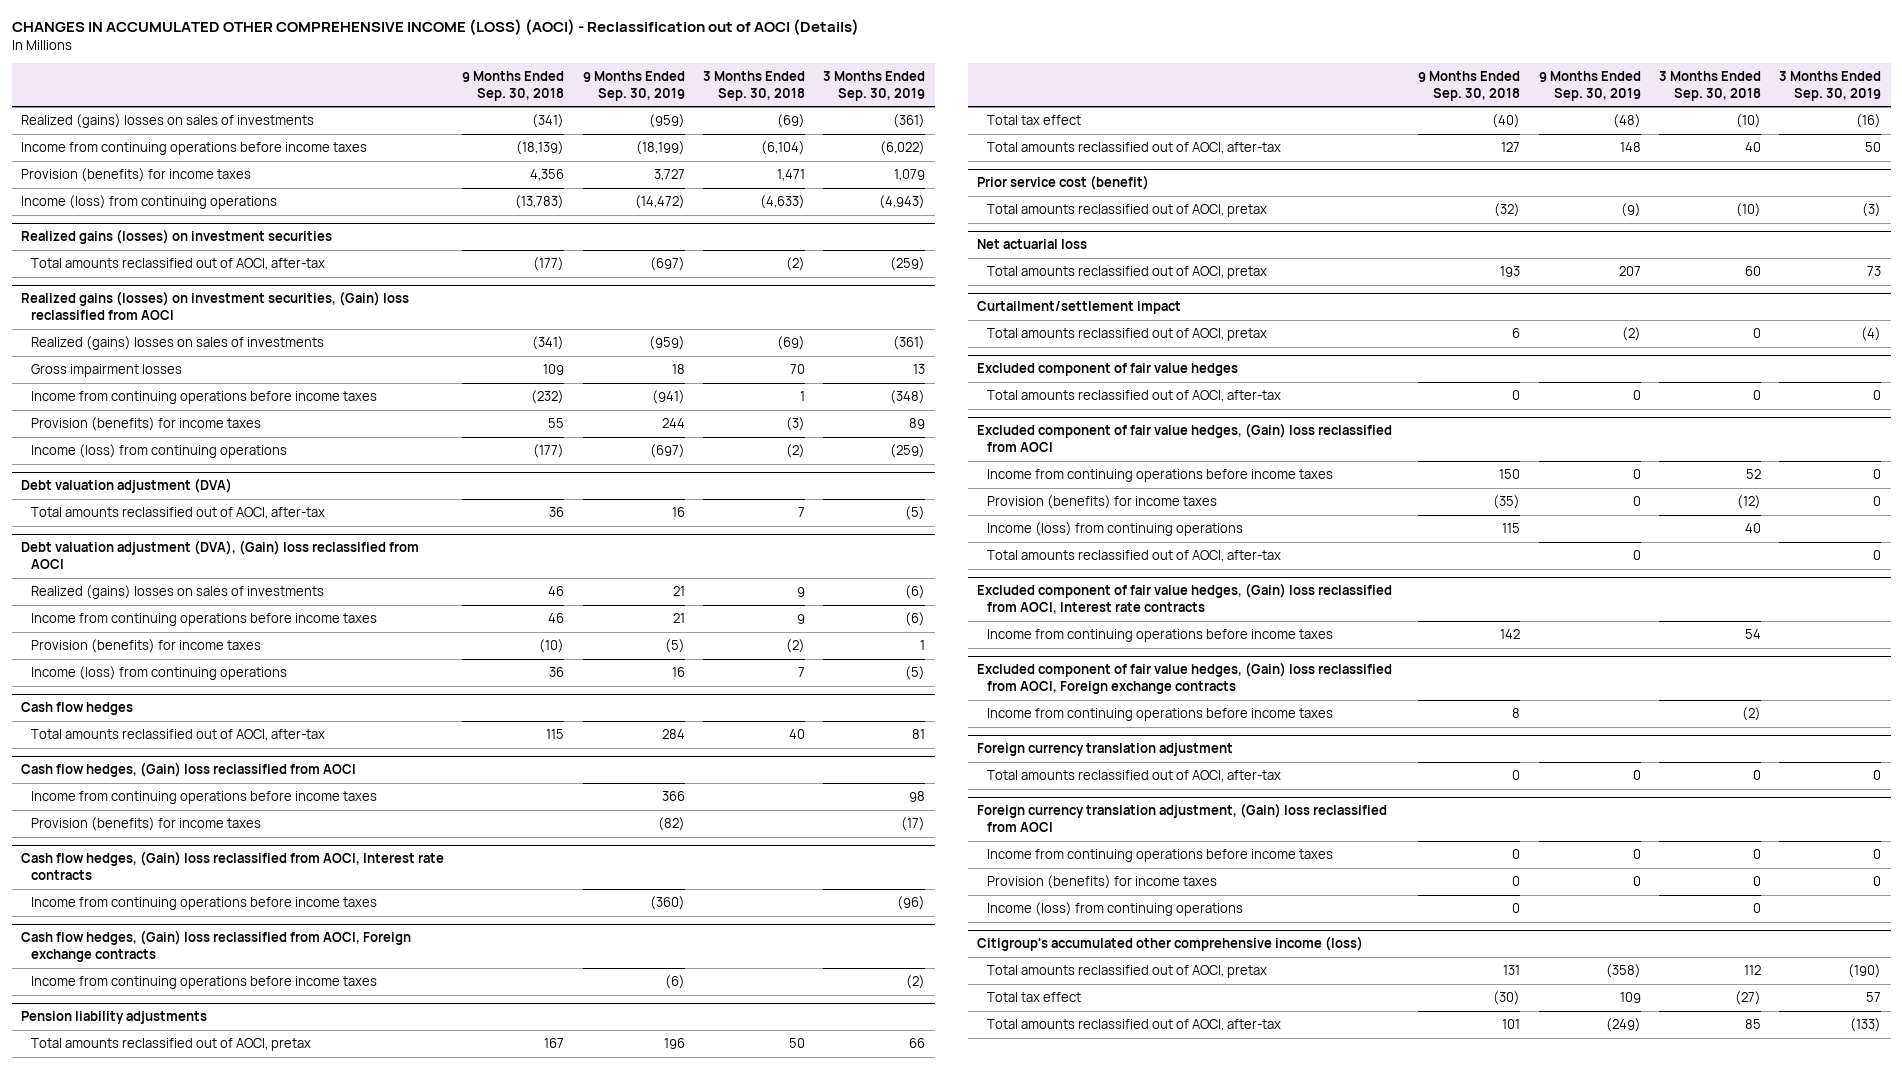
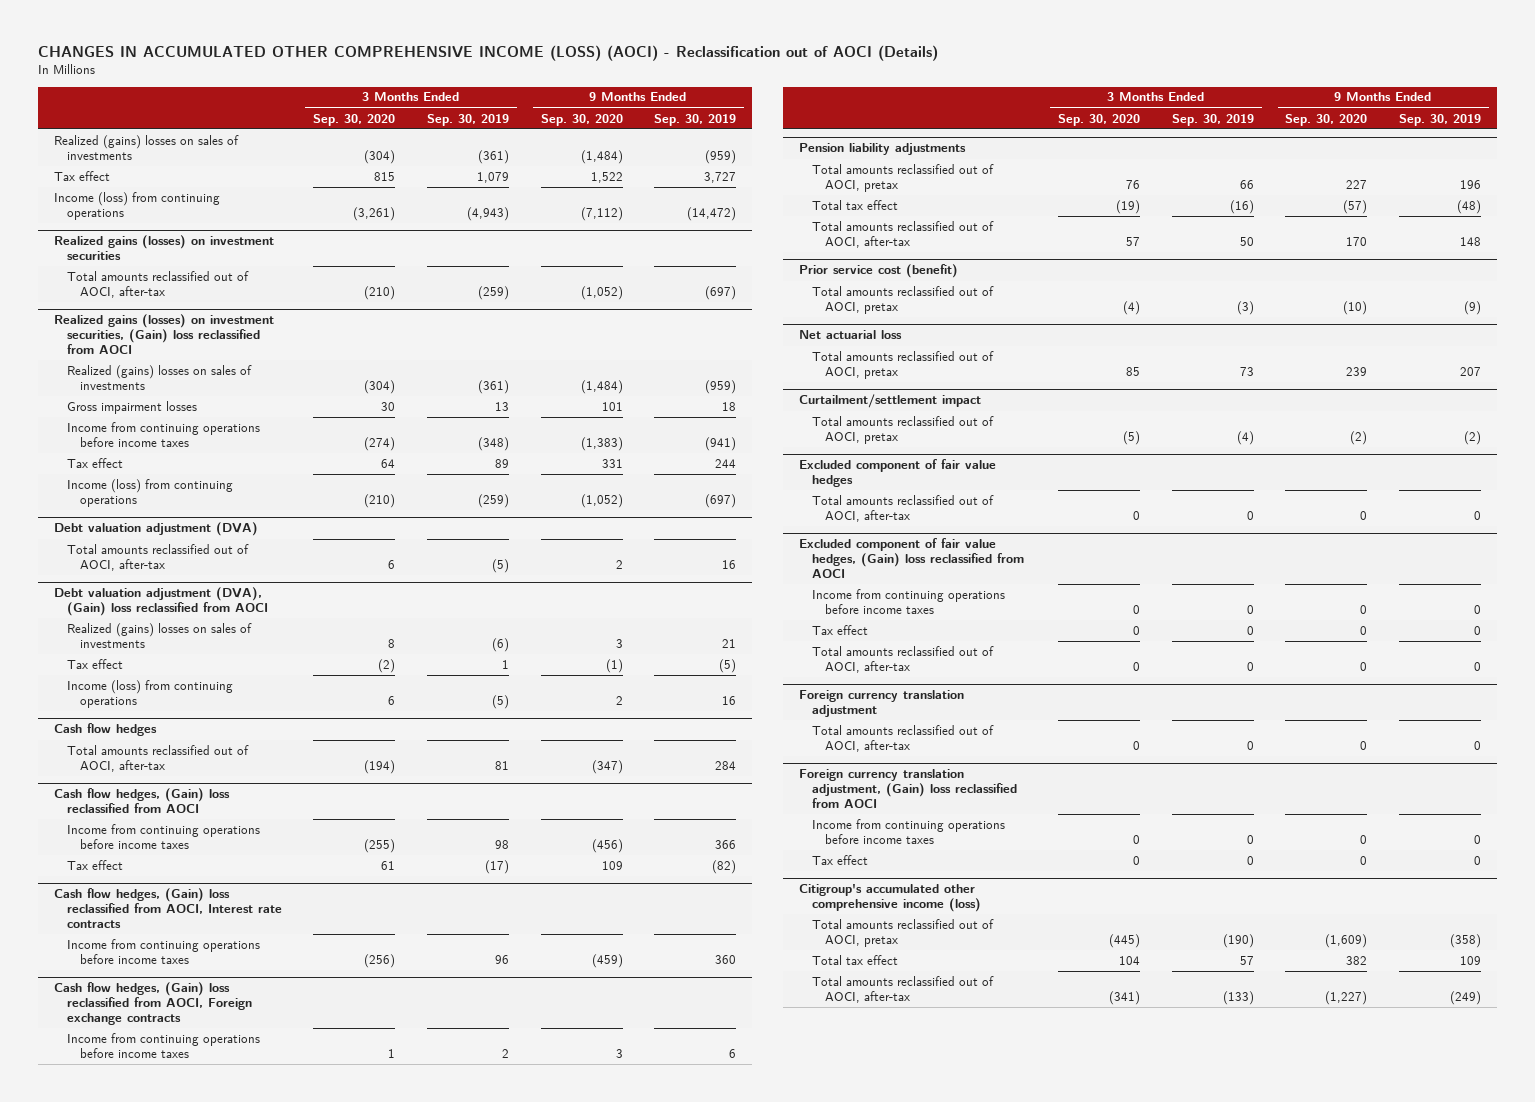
[462,71,565,101] 9 Months Ended Sep. 30, 2018 -> none
[702,71,805,101] 3 Months Ended Sep. 30, 2018 -> none
none -> [313,113,396,126] Sep. 30, 2020
none -> [540,113,623,126] Sep. 30, 2020
[20,142,367,156] Income from continuing operations before income taxes -> none
[20,168,251,183] Provision (benefits) for income taxes -> [53,170,110,181] Tax effect
[31,417,262,432] Provision (benefits) for income taxes -> [66,457,123,468] Tax effect
[31,613,378,627] Income from continuing operations before income taxes -> none
[31,639,262,654] Provision (benefits) for income taxes -> [66,658,123,669] Tax effect
[31,817,262,832] Provision (benefits) for income taxes -> [66,859,123,870] Tax effect
[649,896,685,911] (360) -> [715,954,737,964] 360
[897,896,926,911] (96) -> [494,954,509,964] 96
[664,975,685,990] (6) -> [729,1048,737,1058] 6
[906,975,926,990] (2) -> [501,1048,509,1058] 2
[987,522,1244,537] Income (loss) from continuing operations -> none
[987,495,1218,510] Provision (benefits) for income taxes -> [811,624,868,635] Tax effect
[976,583,1392,614] Excluded component of fair value hedges, (Gain) loss reclassified from AOCI, Interest rate contracts -> none
[987,629,1334,643] Income from continuing operations before income taxes -> none
[976,662,1392,694] Excluded component of fair value hedges, (Gain) loss reclassified from AOCI, Foreign exchange contracts -> none
[987,708,1334,722] Income from continuing operations before income taxes -> none
[987,902,1244,917] Income (loss) from continuing operations -> none
[987,875,1218,890] Provision (benefits) for income taxes -> [811,854,868,865] Tax effect

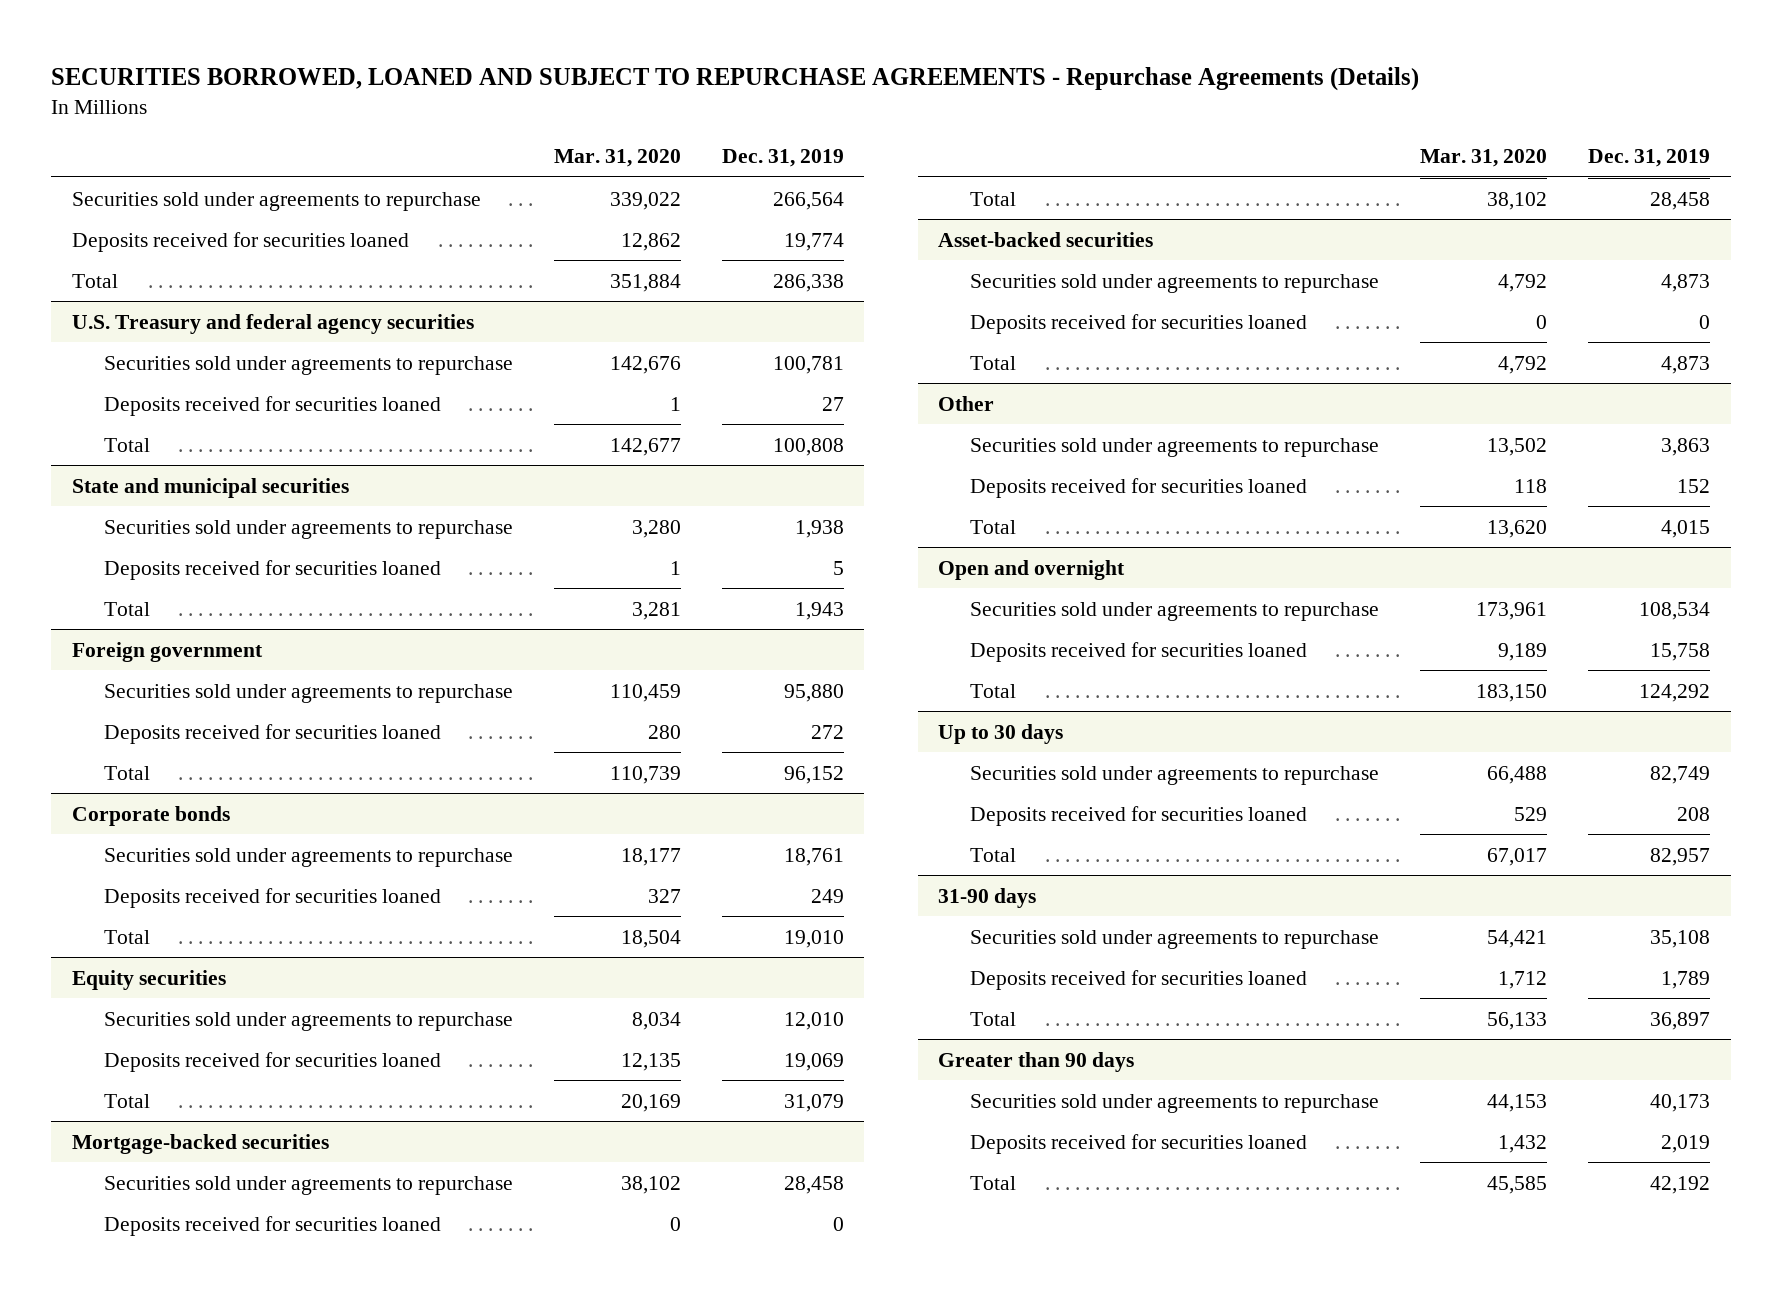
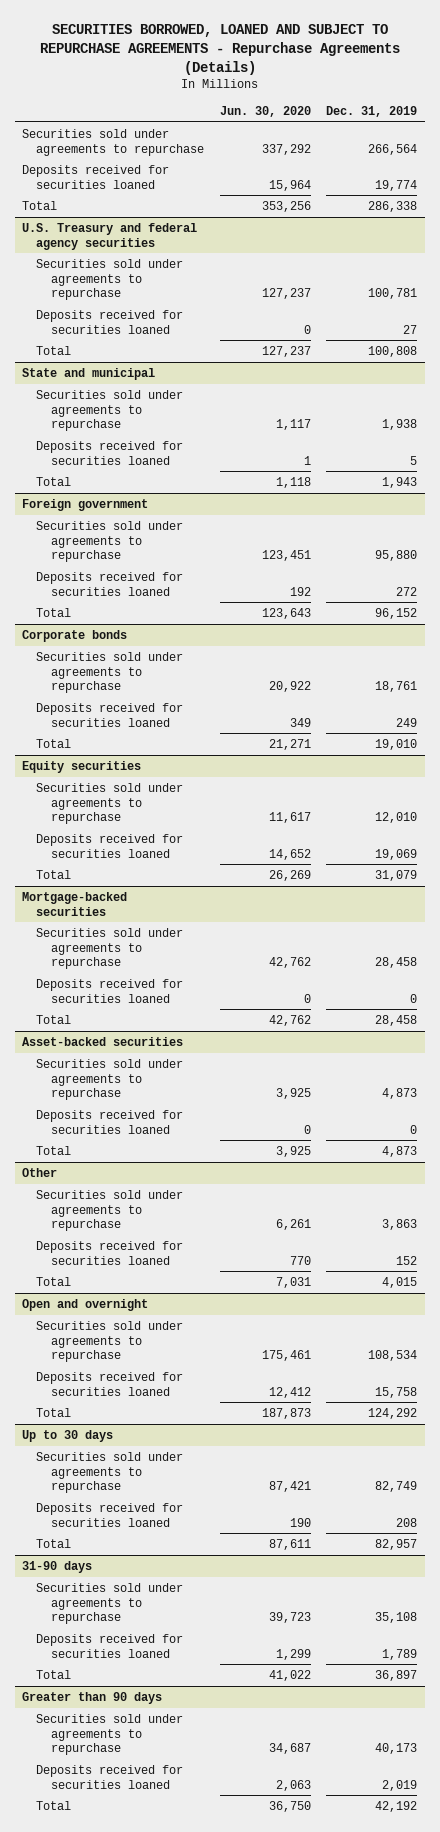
[553,148,681,167] Mar. 31, 2020 -> none
none -> [219,106,311,118] Jun. 30, 2020
[71,477,349,498] State and municipal securities -> [22,367,156,380] State and municipal

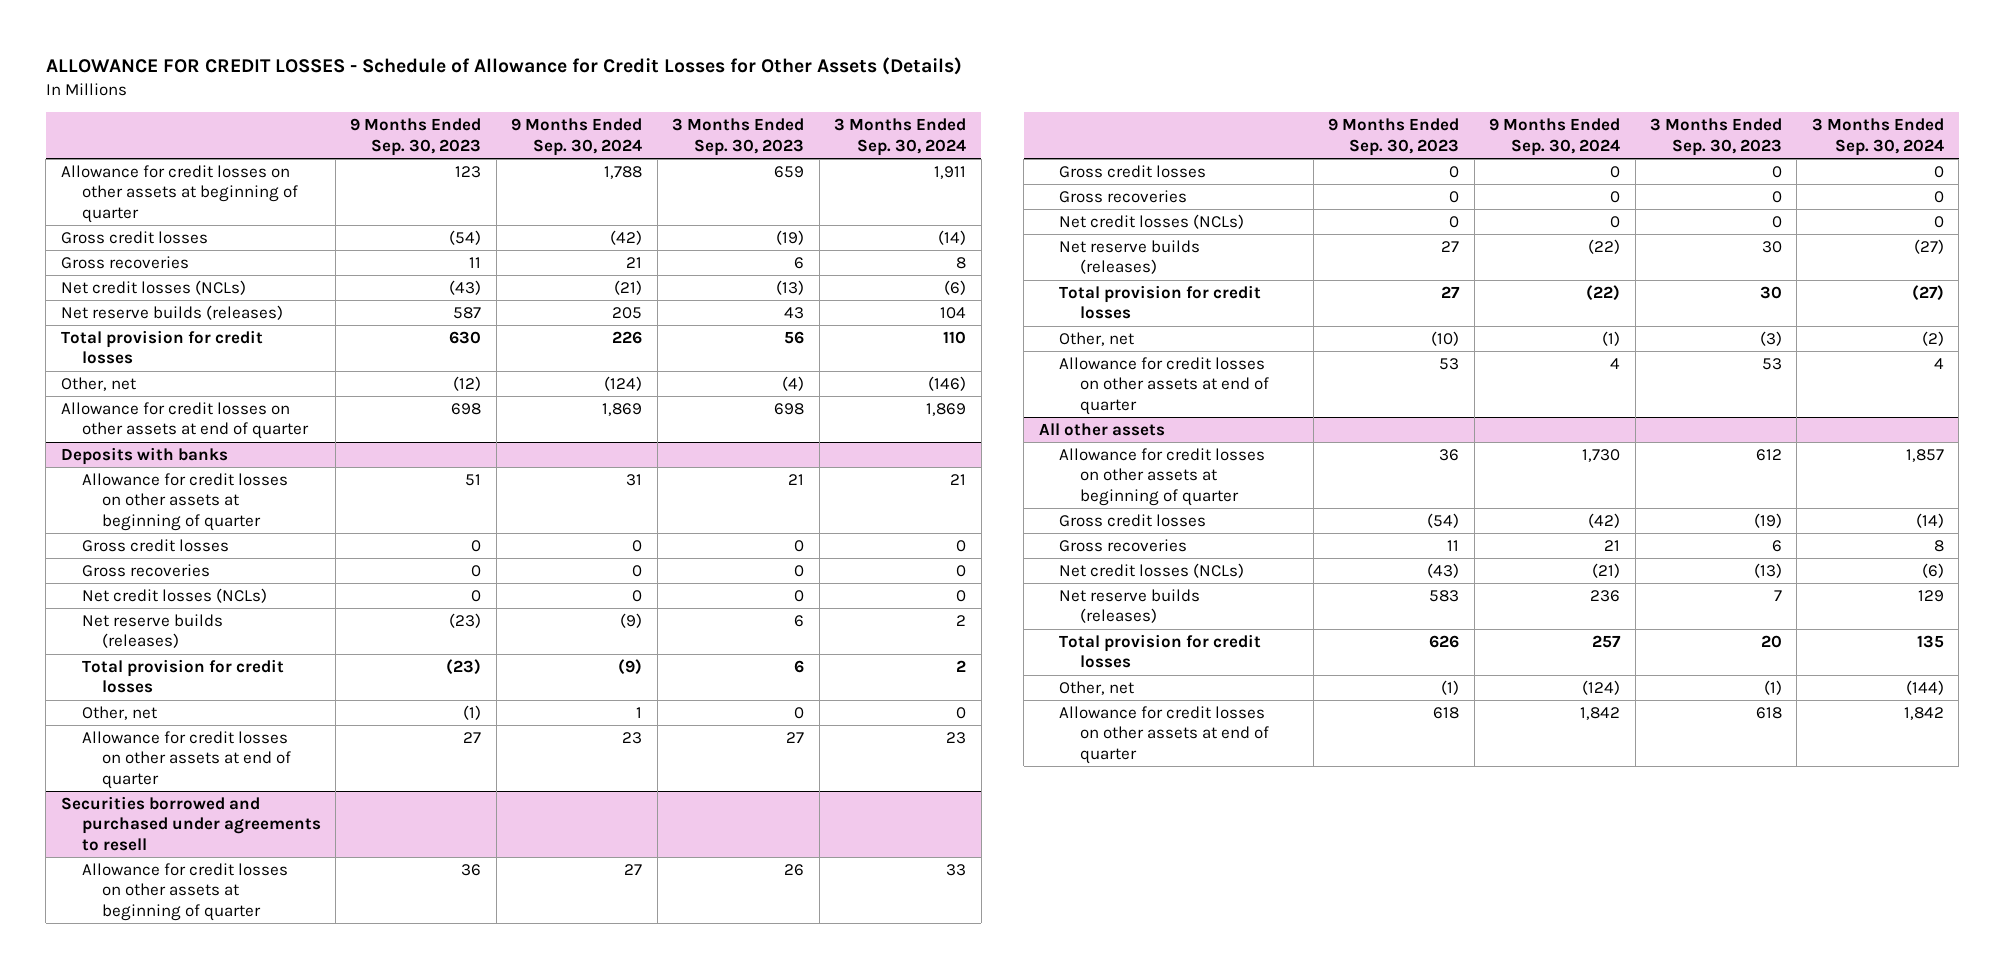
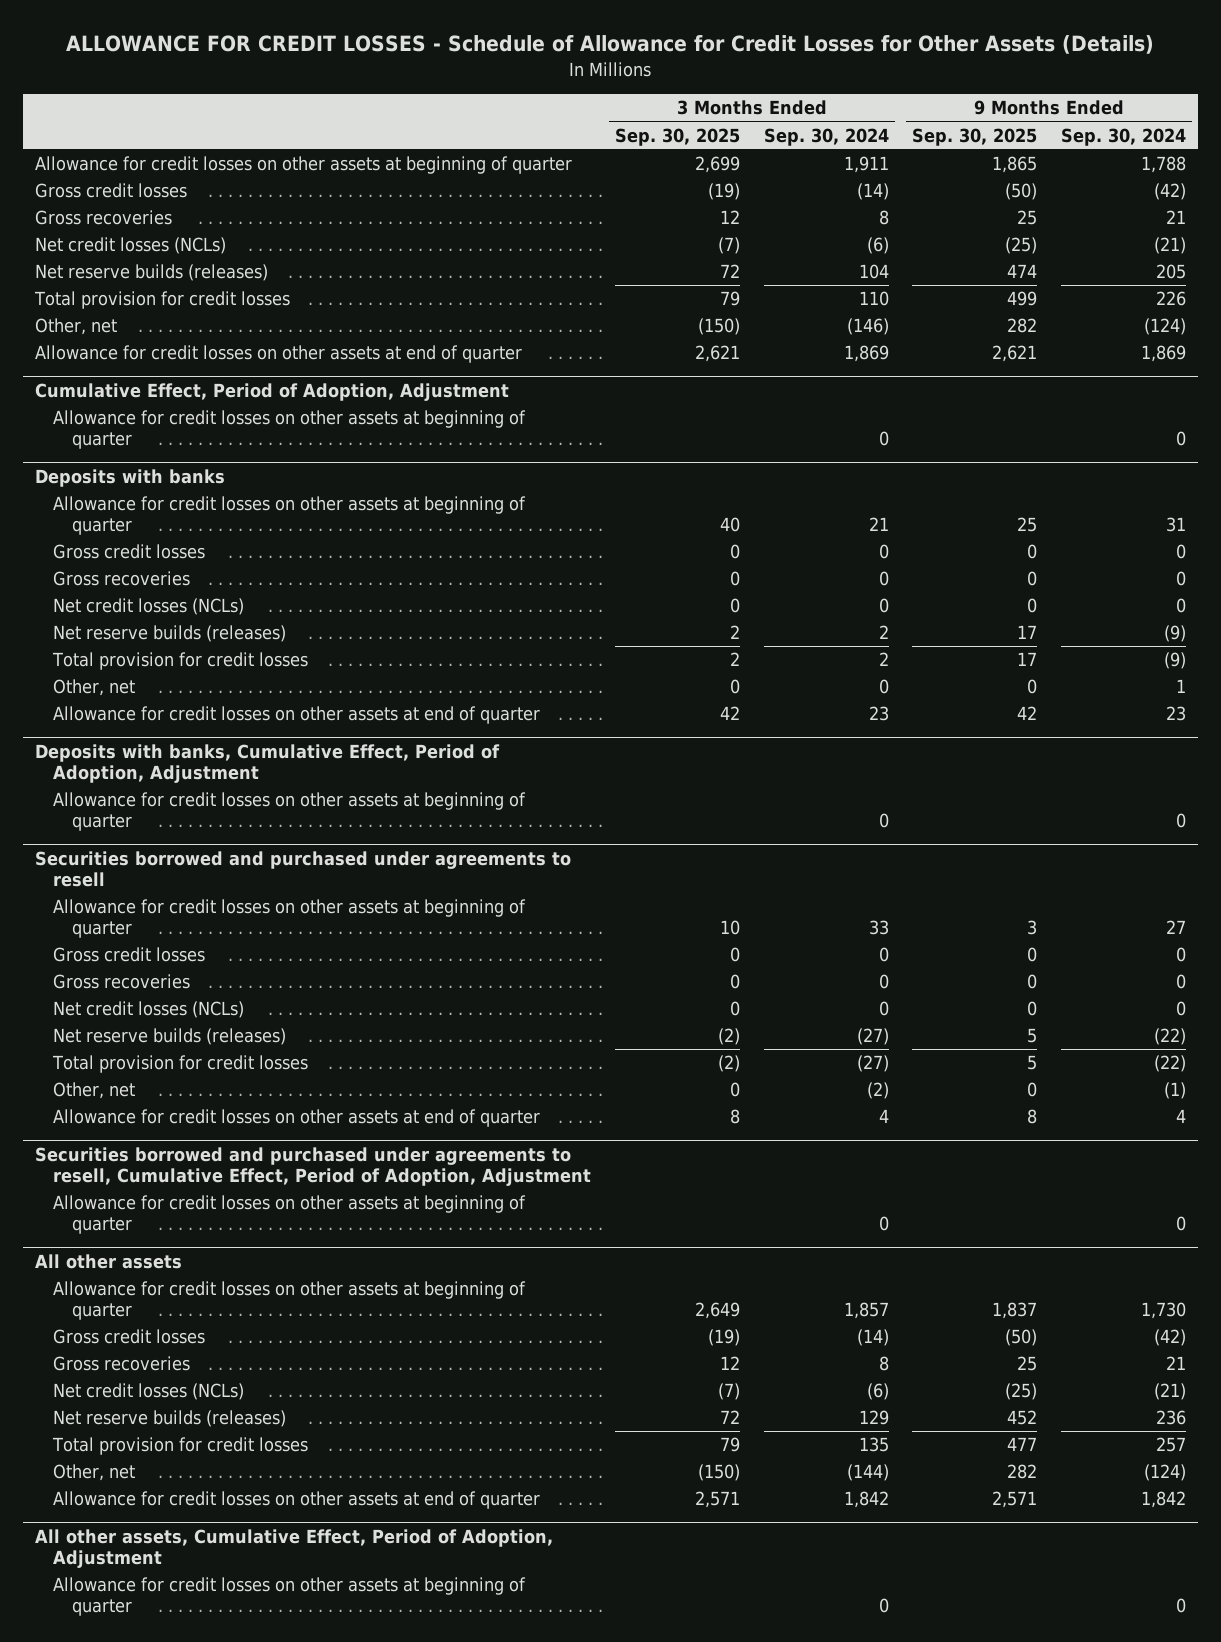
[350,118,482,156] 9 Months Ended Sep. 30, 2023 -> none
[672,118,805,156] 3 Months Ended Sep. 30, 2023 -> none
none -> [615,127,741,146] Sep. 30, 2025
none -> [912,127,1038,146] Sep. 30, 2025
none -> [34,382,509,401] Cumulative Effect, Period of Adoption, Adjustment
none -> [53,410,527,450] Allowance for credit losses on other assets at beginning of quarter
none -> [34,743,500,783] Deposits with banks, Cumulative Effect, Period of Adoption, Adjustment
none -> [53,792,527,832] Allowance for credit losses on other assets at beginning of quarter
none -> [34,1146,592,1186] Securities borrowed and purchased under agreements to resell, Cumulative Effect, Period of Adoption, Adjustment
none -> [53,1195,527,1235] Allowance for credit losses on other assets at beginning of quarter
none -> [34,1528,553,1568] All other assets, Cumulative Effect, Period of Adoption, Adjustment
none -> [53,1577,527,1617] Allowance for credit losses on other assets at beginning of quarter

